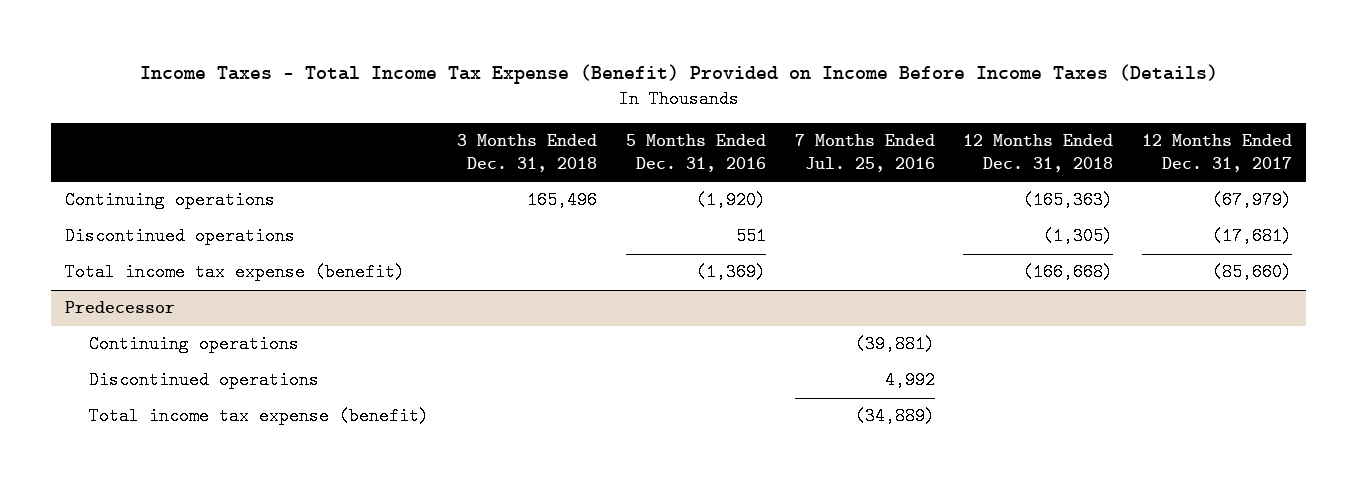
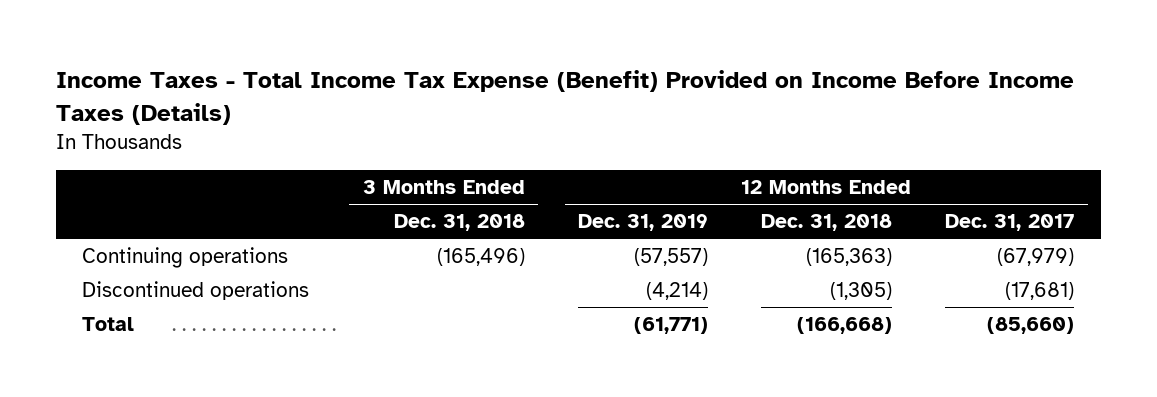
[626,134,767,173] 5 Months Ended Dec. 31, 2016 -> none
[794,134,935,173] 7 Months Ended Jul. 25, 2016 -> none
none -> [577,214,708,232] Dec. 31, 2019
[527,191,598,210] 165,496 -> [436,248,525,267] (165,496)
[65,301,176,314] Predecessor -> none
[88,335,299,354] Continuing operations -> none
[88,371,319,390] Discontinued operations -> none
[88,407,429,426] Total income tax expense (benefit) -> none
[65,263,406,282] Total income tax expense (benefit) -> [82,317,135,332] Total

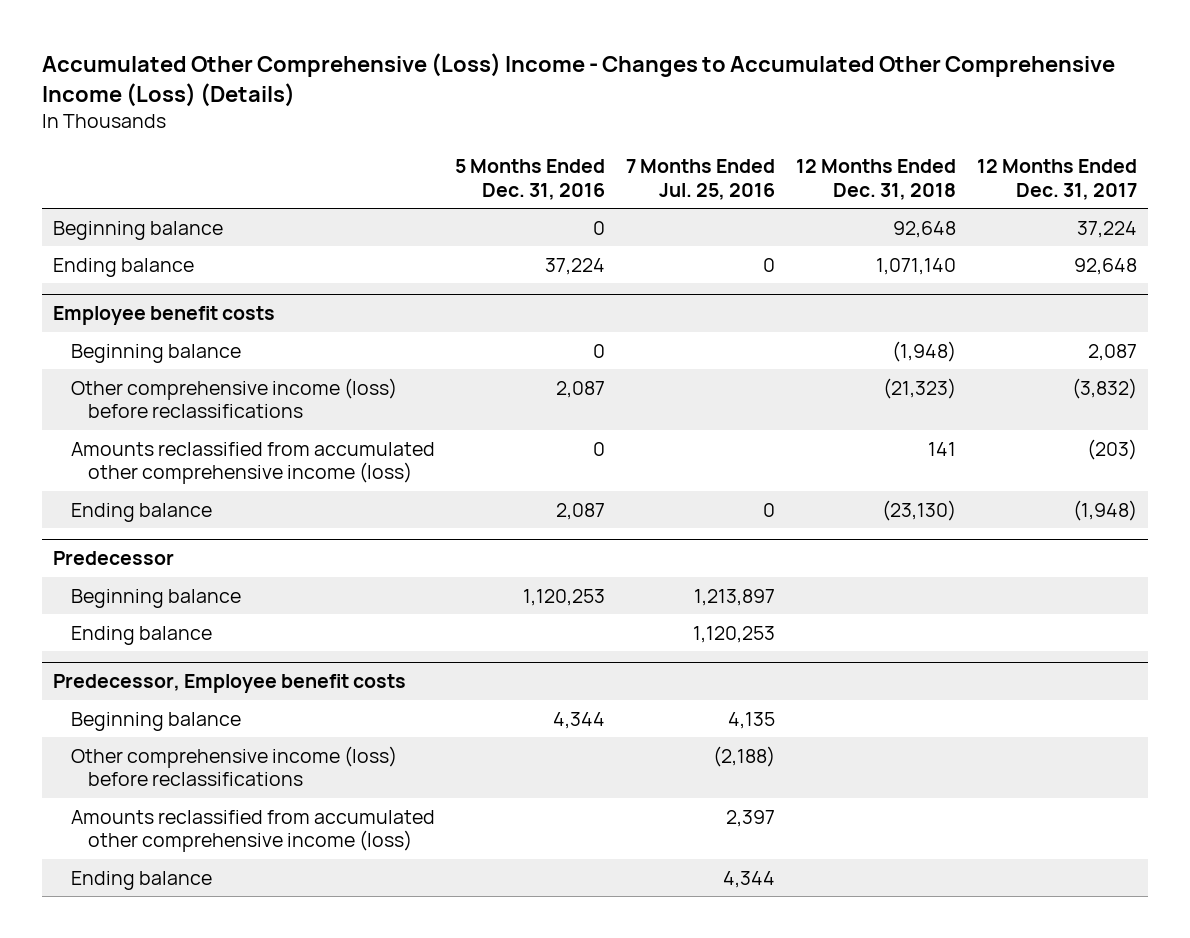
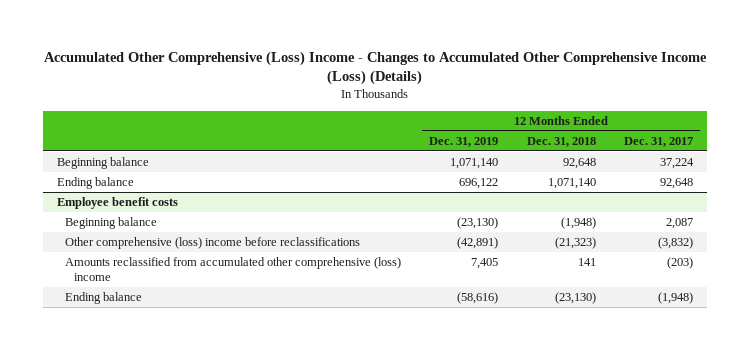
[455,158,606,200] 5 Months Ended Dec. 31, 2016 -> none
[626,158,776,200] 7 Months Ended Jul. 25, 2016 -> none
none -> [429,136,499,147] Dec. 31, 2019
[70,377,397,419] Other comprehensive income (loss) before reclassifications -> [65,237,361,250] Other comprehensive (loss) income before reclassifications
[70,441,435,485] Amounts reclassified from accumulated other comprehensive income (loss) -> [65,257,402,281] Amounts reclassified from accumulated other comprehensive (loss) income
[52,551,174,566] Predecessor -> none
[70,588,241,608] Beginning balance -> none
[70,625,212,645] Ending balance -> none
[52,674,406,694] Predecessor, Employee benefit costs -> none
[70,711,241,731] Beginning balance -> none
[70,745,397,787] Other comprehensive income (loss) before reclassifications -> none
[70,809,435,853] Amounts reclassified from accumulated other comprehensive income (loss) -> none
[70,870,212,890] Ending balance -> none

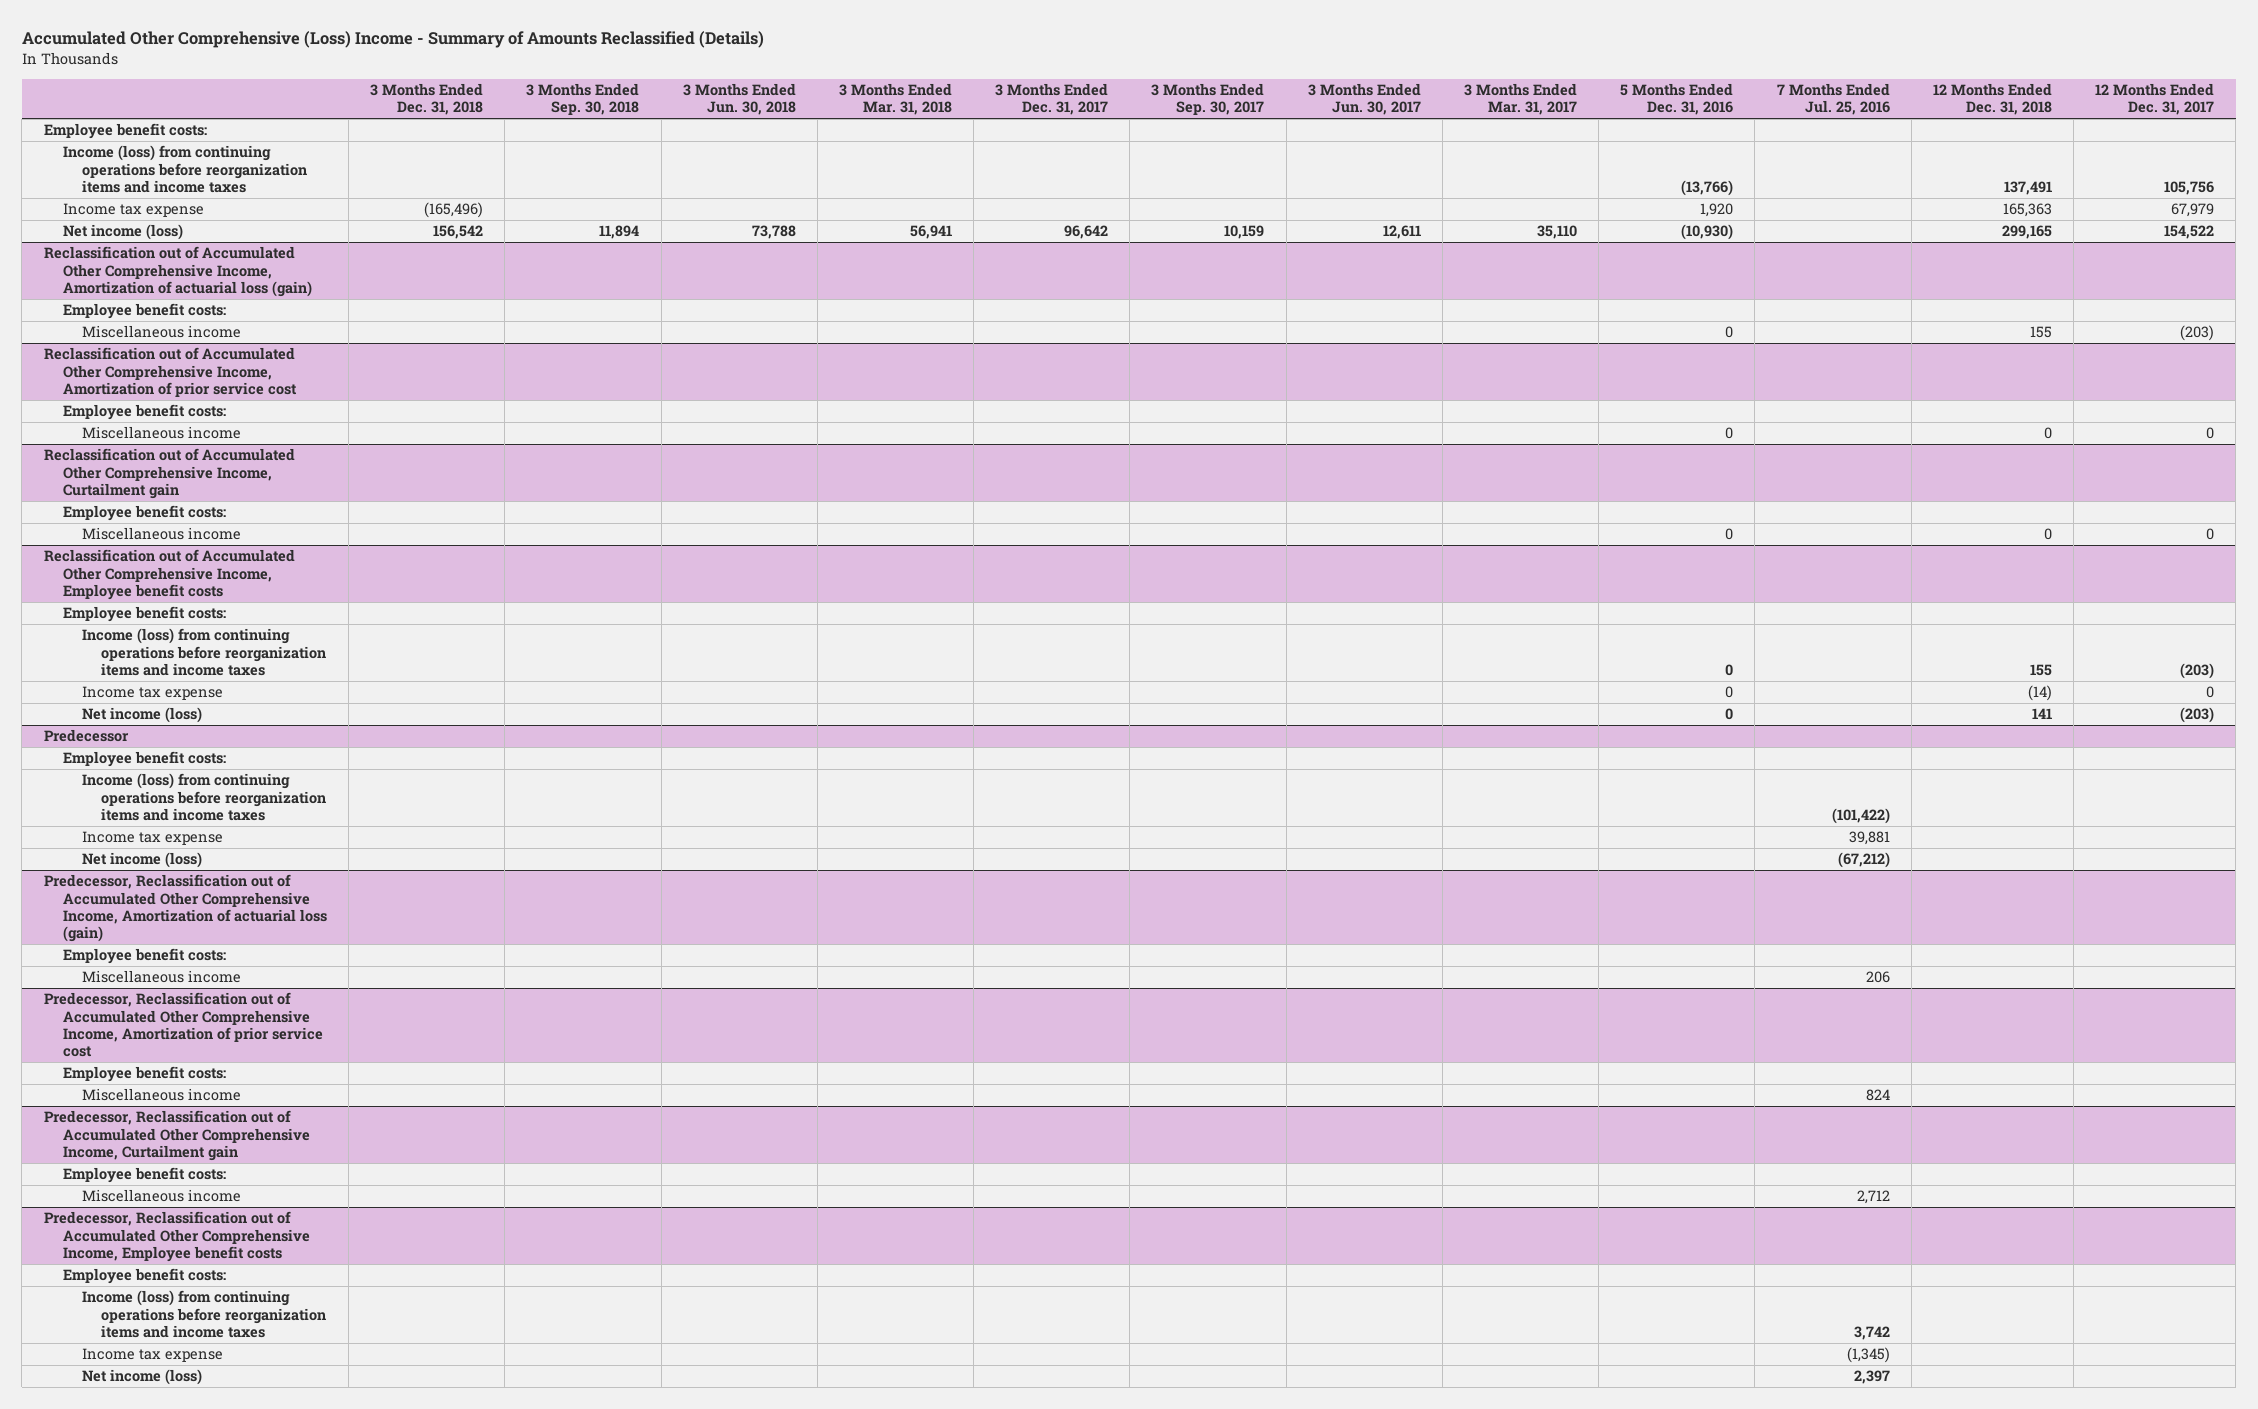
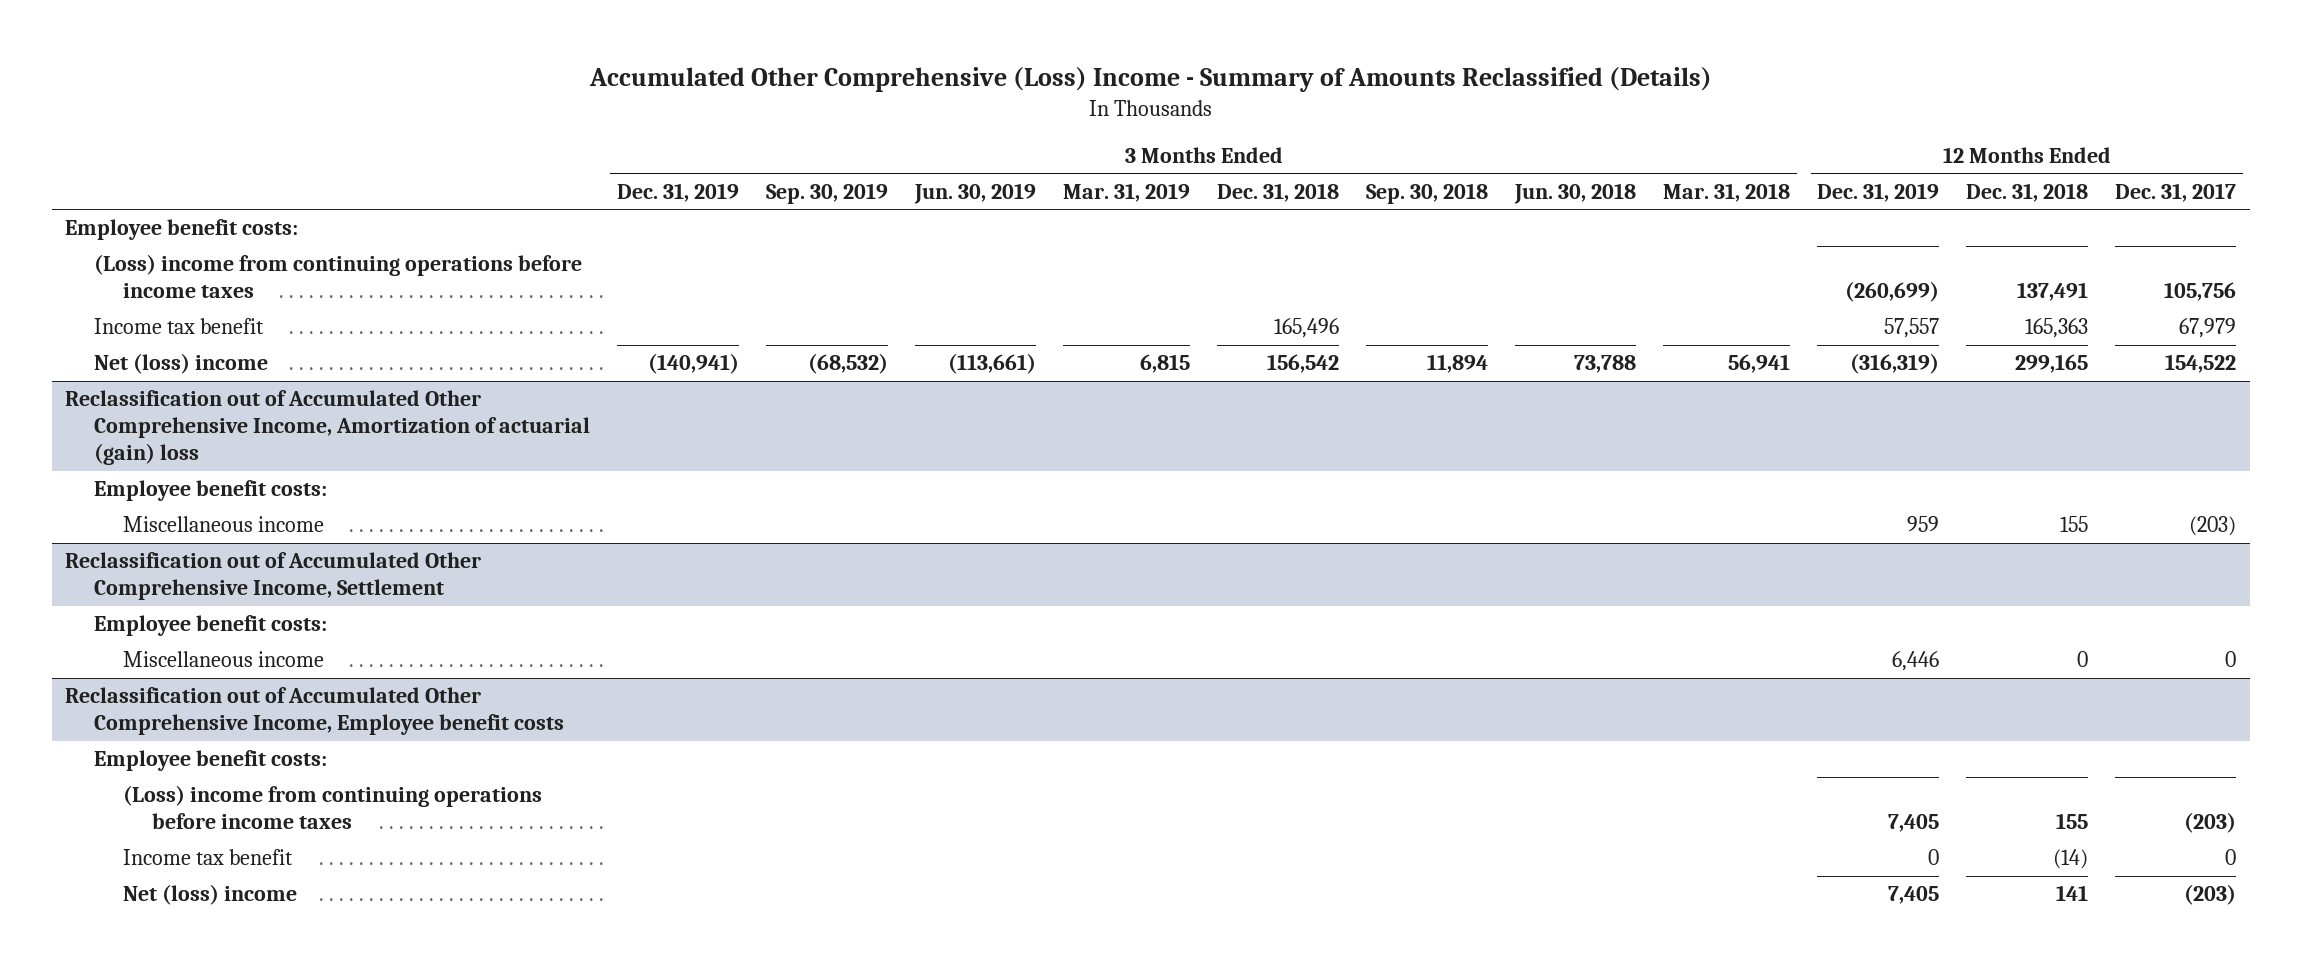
[995,82,1109,116] 3 Months Ended Dec. 31, 2017 -> none
[1151,82,1265,116] 3 Months Ended Sep. 30, 2017 -> none
[1307,82,1421,116] 3 Months Ended Jun. 30, 2017 -> none
[1463,82,1577,116] 3 Months Ended Mar. 31, 2017 -> none
[1620,82,1734,116] 5 Months Ended Dec. 31, 2016 -> none
[1776,82,1890,116] 7 Months Ended Jul. 25, 2016 -> none
none -> [617,183,740,203] Dec. 31, 2019
none -> [766,183,889,205] Sep. 30, 2019
none -> [914,183,1037,205] Jun. 30, 2019
none -> [1063,183,1191,203] Mar. 31, 2019
none -> [1817,183,1940,203] Dec. 31, 2019
[62,145,308,194] Income (loss) from continuing operations before reorganization items and income taxes -> [94,254,583,299] (Loss) income from continuing operations before income taxes
[62,203,204,218] Income tax expense -> [94,318,265,335] Income tax benefit
[424,202,484,219] (165,496) -> [1274,318,1340,339] 165,496
[62,224,183,241] Net income (loss) -> [94,353,269,375] Net (loss) income
[43,246,312,298] Reclassification out of Accumulated Other Comprehensive Income, Amortization of actuarial loss (gain) -> [65,390,591,466] Reclassification out of Accumulated Other Comprehensive Income, Amortization of actuarial (gain) loss
[43,347,297,398] Reclassification out of Accumulated Other Comprehensive Income, Amortization of prior service cost -> none
[62,404,226,421] Employee benefit costs: -> none
[82,426,242,440] Miscellaneous income -> none
[43,448,295,500] Reclassification out of Accumulated Other Comprehensive Income, Curtailment gain -> [65,552,482,601] Reclassification out of Accumulated Other Comprehensive Income, Settlement
[43,729,129,743] Predecessor -> none
[62,751,226,768] Employee benefit costs: -> none
[82,773,327,822] Income (loss) from continuing operations before reorganization items and income taxes -> none
[82,831,224,846] Income tax expense -> none
[82,852,203,869] Net income (loss) -> none
[43,874,327,943] Predecessor, Reclassification out of Accumulated Other Comprehensive Income, Amortization of actuarial loss (gain) -> none
[62,948,226,965] Employee benefit costs: -> none
[82,970,242,984] Miscellaneous income -> none
[43,992,323,1058] Predecessor, Reclassification out of Accumulated Other Comprehensive Income, Amortization of prior service cost -> none
[62,1066,226,1083] Employee benefit costs: -> none
[82,1088,242,1102] Miscellaneous income -> none
[43,1110,310,1162] Predecessor, Reclassification out of Accumulated Other Comprehensive Income, Curtailment gain -> none
[62,1167,226,1184] Employee benefit costs: -> none
[82,1189,242,1203] Miscellaneous income -> none
[43,1211,310,1263] Predecessor, Reclassification out of Accumulated Other Comprehensive Income, Employee benefit costs -> none
[62,1268,226,1285] Employee benefit costs: -> none
[82,1290,327,1339] Income (loss) from continuing operations before reorganization items and income taxes -> none
[82,1348,224,1363] Income tax expense -> none
[82,1369,203,1386] Net income (loss) -> none
[82,628,327,677] Income (loss) from continuing operations before reorganization items and income taxes -> [122,785,542,830] (Loss) income from continuing operations before income taxes
[82,686,224,701] Income tax expense -> [122,849,293,866] Income tax benefit
[82,707,203,724] Net income (loss) -> [122,884,297,906] Net (loss) income

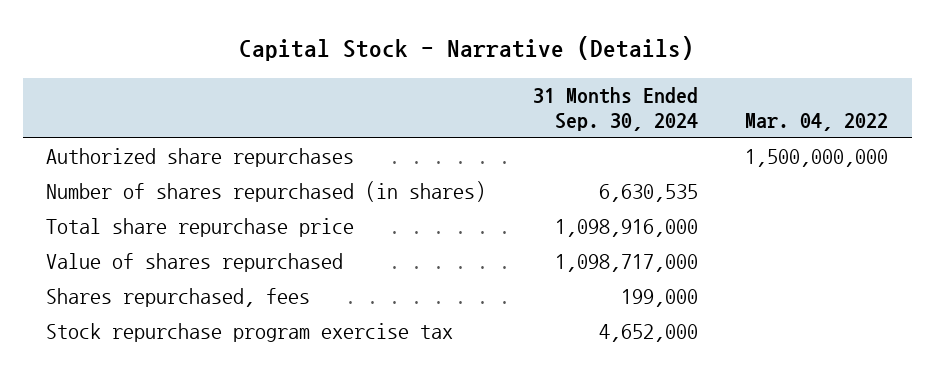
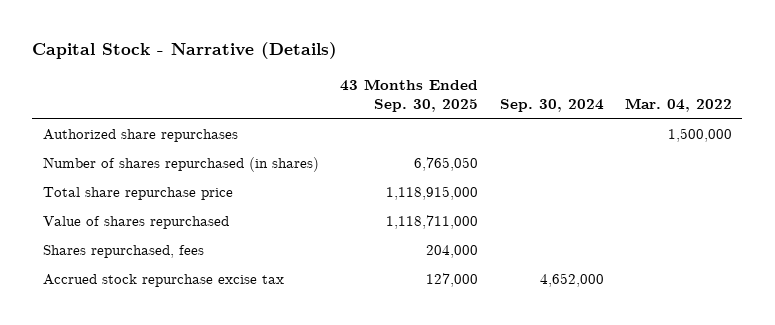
[533,86,699,131] 31 Months Ended Sep. 30, 2024 -> none
none -> [340,78,479,112] 43 Months Ended Sep. 30, 2025
none -> [499,98,604,112] Sep. 30, 2024
[745,149,889,168] 1,500,000,000 -> [667,127,732,142] 1,500,000
[46,323,454,343] Stock repurchase program exercise tax -> none
none -> [43,273,285,287] Accrued stock repurchase excise tax

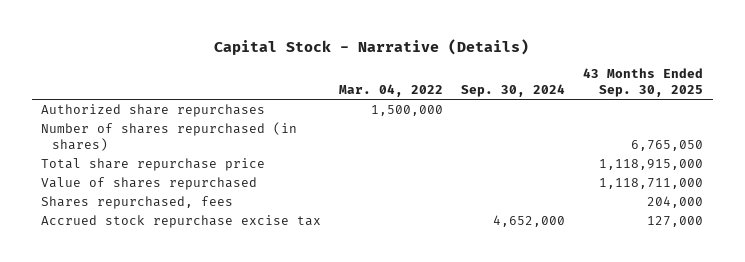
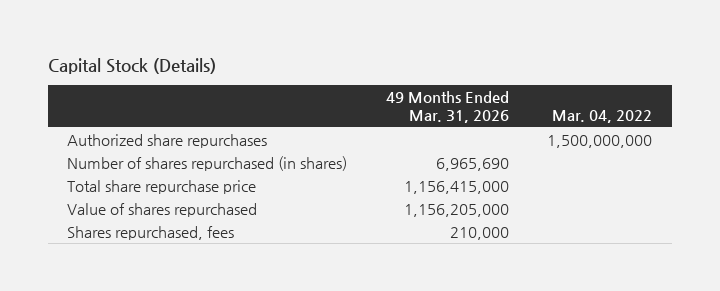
[214,38,530,55] Capital Stock - Narrative (Details) -> [48,57,217,74] Capital Stock (Details)
[461,84,566,98] Sep. 30, 2024 -> none
[583,68,704,98] 43 Months Ended Sep. 30, 2025 -> none
none -> [385,91,509,124] 49 Months Ended Mar. 31, 2026
[371,104,444,116] 1,500,000 -> [547,134,653,148] 1,500,000,000
[41,214,322,228] Accrued stock repurchase excise tax -> none

